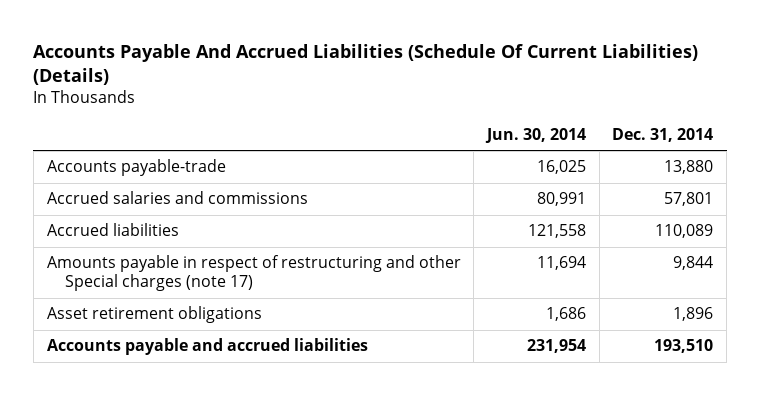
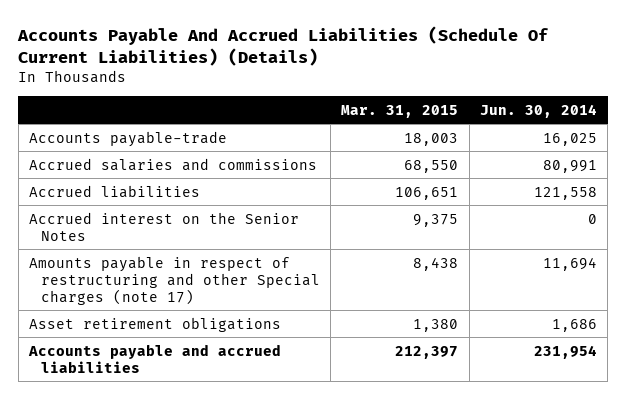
[612,128,714,143] Dec. 31, 2014 -> none
none -> [341,104,459,118] Mar. 31, 2015
none -> [29,211,300,241] Accrued interest on the Senior Notes

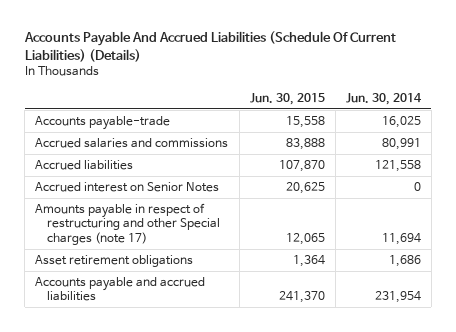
[341,104,459,118] Mar. 31, 2015 -> none
none -> [249,92,325,105] Jun. 30, 2015
[29,211,300,241] Accrued interest on the Senior Notes -> [35,182,220,193] Accrued interest on Senior Notes

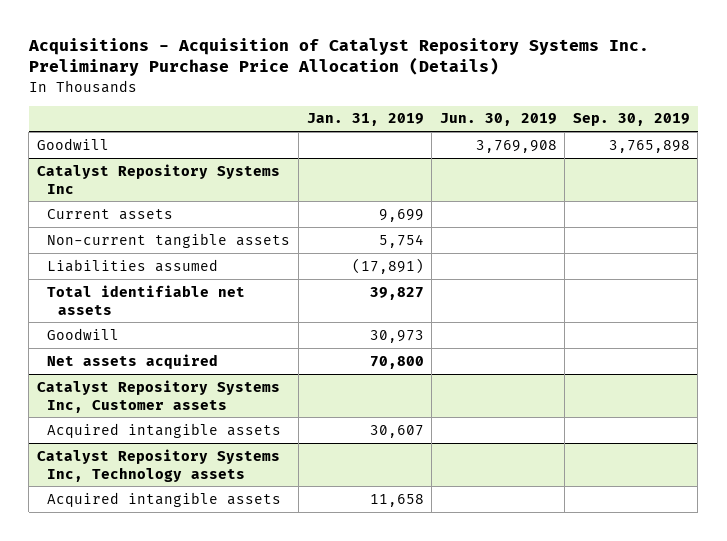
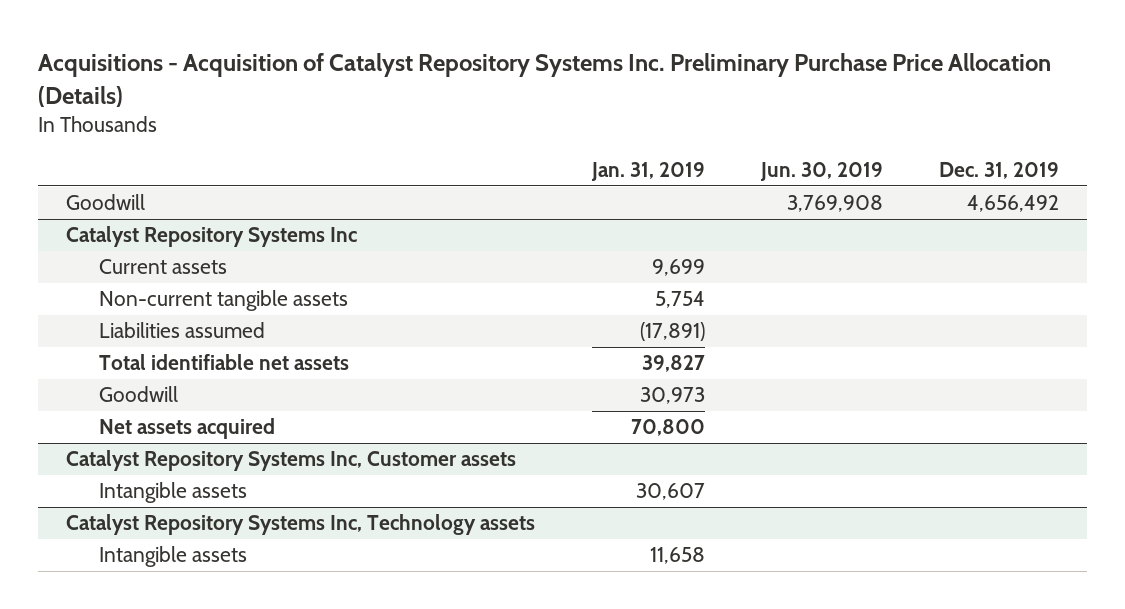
[572,113,690,127] Sep. 30, 2019 -> none
none -> [938,161,1059,179] Dec. 31, 2019
[47,422,282,438] Acquired intangible assets -> [98,482,247,504] Intangible assets
[47,491,282,507] Acquired intangible assets -> [98,546,247,568] Intangible assets

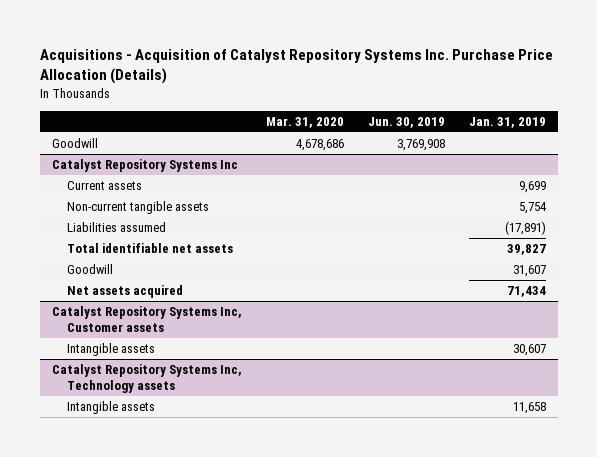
[38,53,1052,107] Acquisitions - Acquisition of Catalyst Repository Systems Inc. Preliminary Purchase Price Allocation (Details) -> [39,48,553,85] Acquisitions - Acquisition of Catalyst Repository Systems Inc. Purchase Price Allocation (Details)
[938,161,1059,179] Dec. 31, 2019 -> none
none -> [265,116,344,128] Mar. 31, 2020
[639,387,705,405] 30,973 -> [512,265,546,278] 31,607
[630,419,705,437] 70,800 -> [506,286,546,298] 71,434

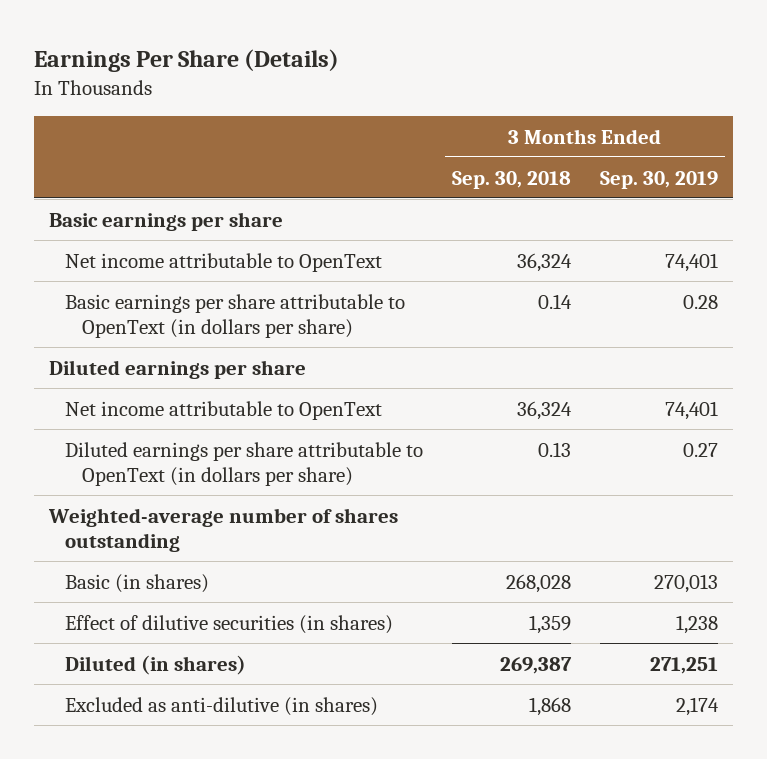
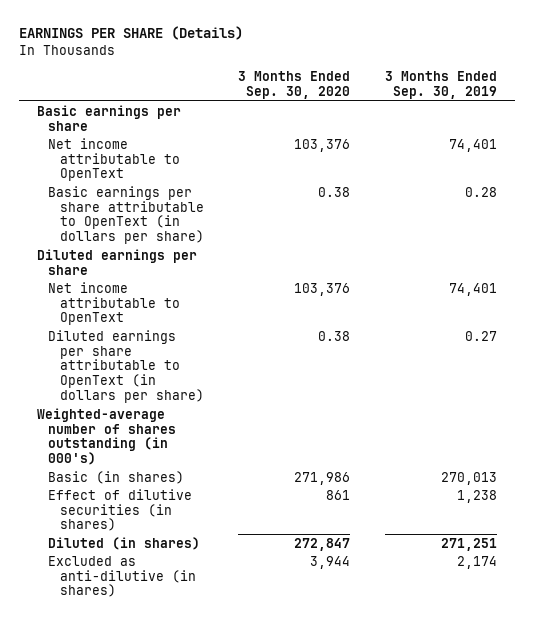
[34,48,340,72] Earnings Per Share (Details) -> [19,26,244,41] EARNINGS PER SHARE (Details)
[452,170,572,189] Sep. 30, 2018 -> none
none -> [238,71,351,99] 3 Months Ended Sep. 30, 2020
[47,507,398,552] Weighted-average number of shares outstanding -> [36,407,177,466] Weighted-average number of shares outstanding (in 000's)

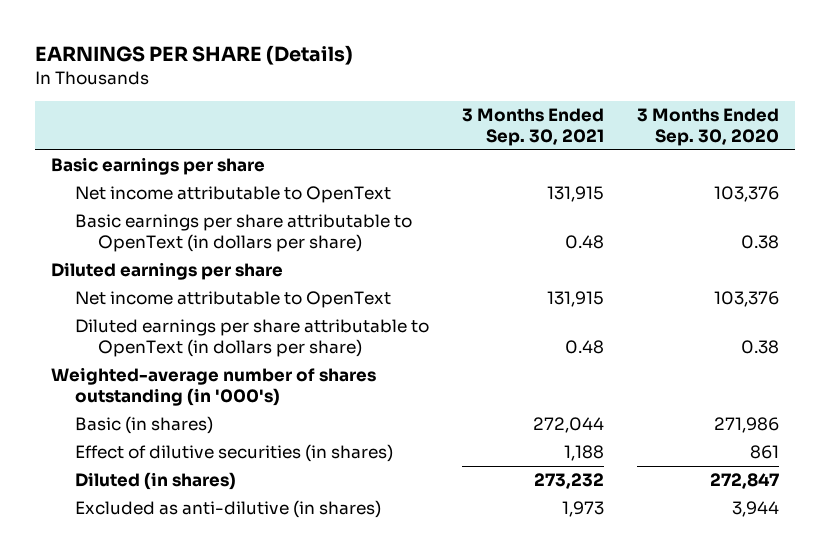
[385,71,498,99] 3 Months Ended Sep. 30, 2019 -> none
none -> [461,107,604,147] 3 Months Ended Sep. 30, 2021
[36,407,177,466] Weighted-average number of shares outstanding (in 000's) -> [50,367,376,407] Weighted-average number of shares outstanding (in '000's)

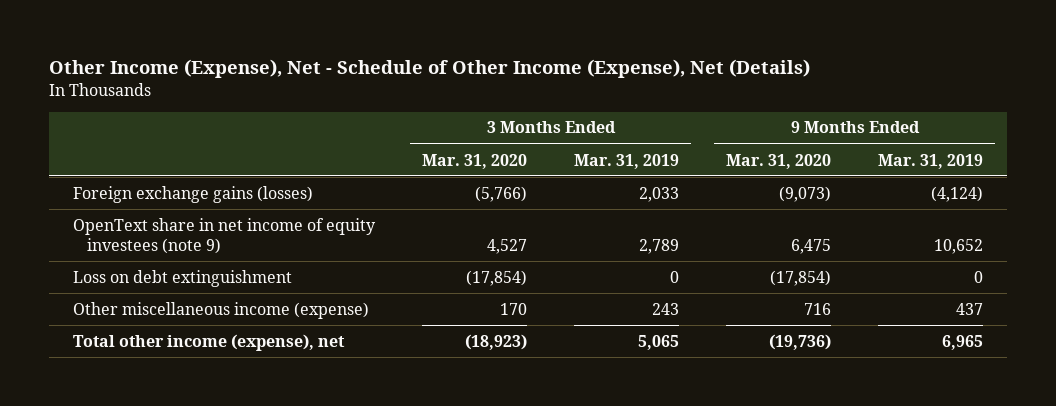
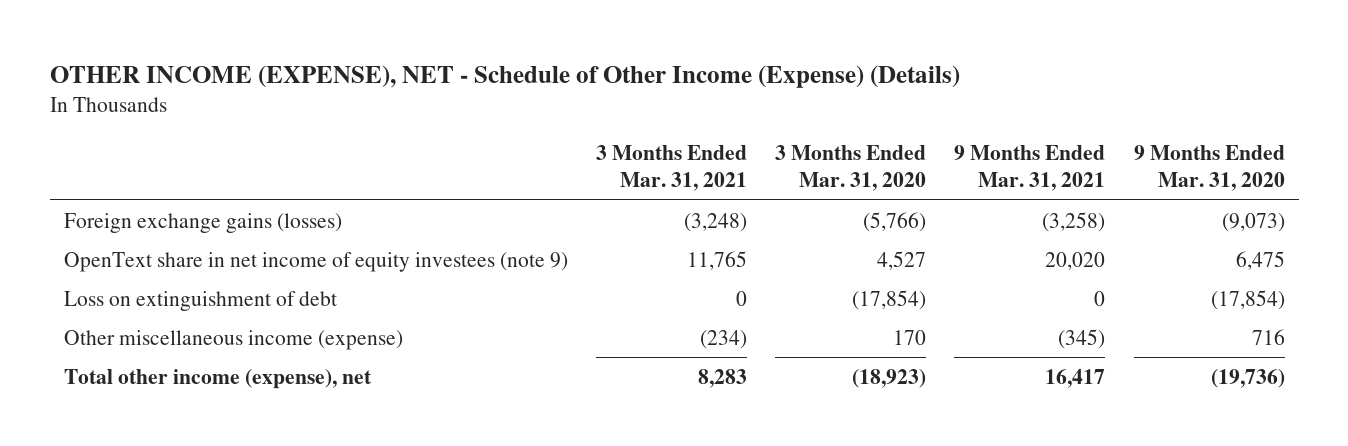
[49,59,811,79] Other Income (Expense), Net - Schedule of Other Income (Expense), Net (Details) -> [49,65,960,89] OTHER INCOME (EXPENSE), NET - Schedule of Other Income (Expense) (Details)
[574,153,680,169] Mar. 31, 2019 -> none
[878,153,984,169] Mar. 31, 2019 -> none
none -> [595,145,747,191] 3 Months Ended Mar. 31, 2021
none -> [954,145,1106,191] 9 Months Ended Mar. 31, 2021
[72,269,292,287] Loss on debt extinguishment -> [63,290,337,311] Loss on extinguishment of debt

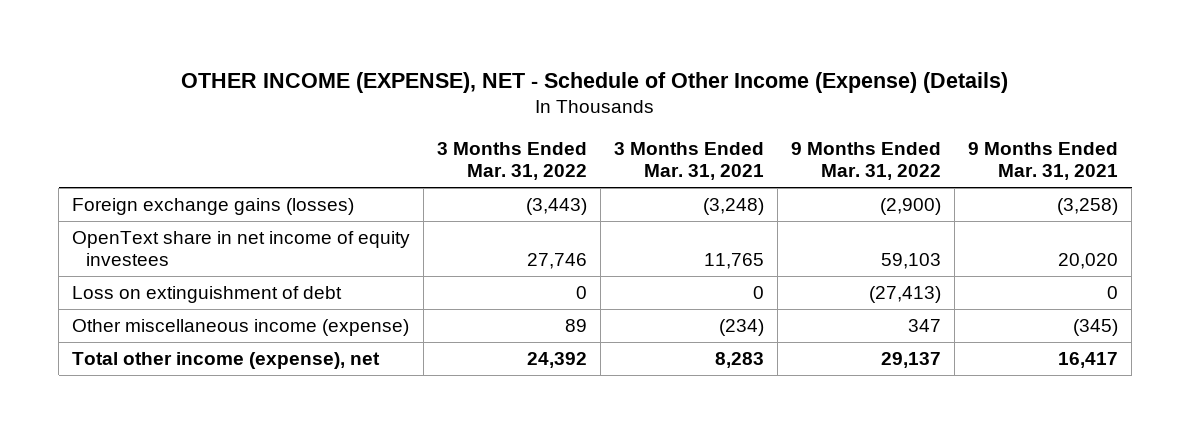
[775,145,927,191] 3 Months Ended Mar. 31, 2020 -> none
[1133,145,1285,191] 9 Months Ended Mar. 31, 2020 -> none
none -> [437,142,588,181] 3 Months Ended Mar. 31, 2022
none -> [791,142,942,181] 9 Months Ended Mar. 31, 2022
[63,251,568,272] OpenText share in net income of equity investees (note 9) -> [72,230,411,267] OpenText share in net income of equity investees

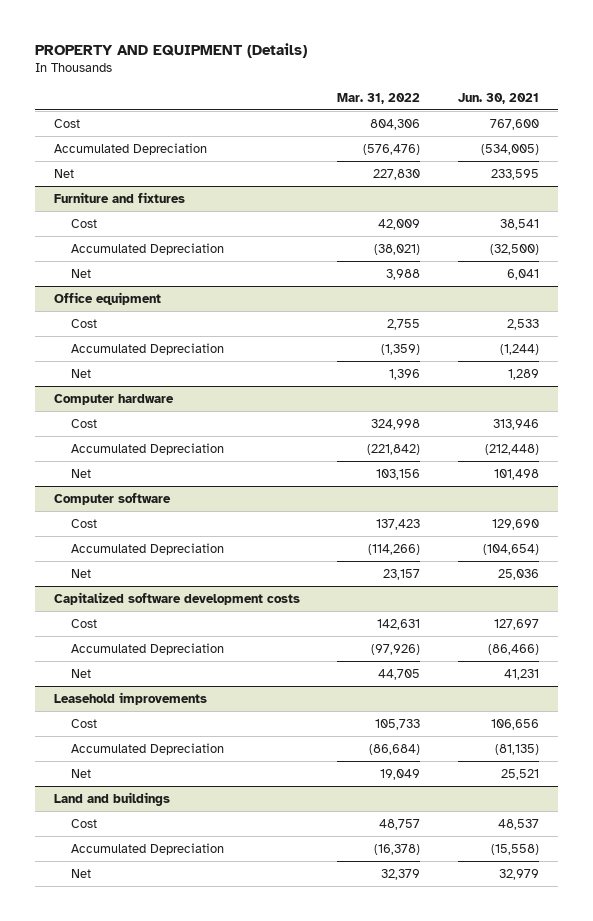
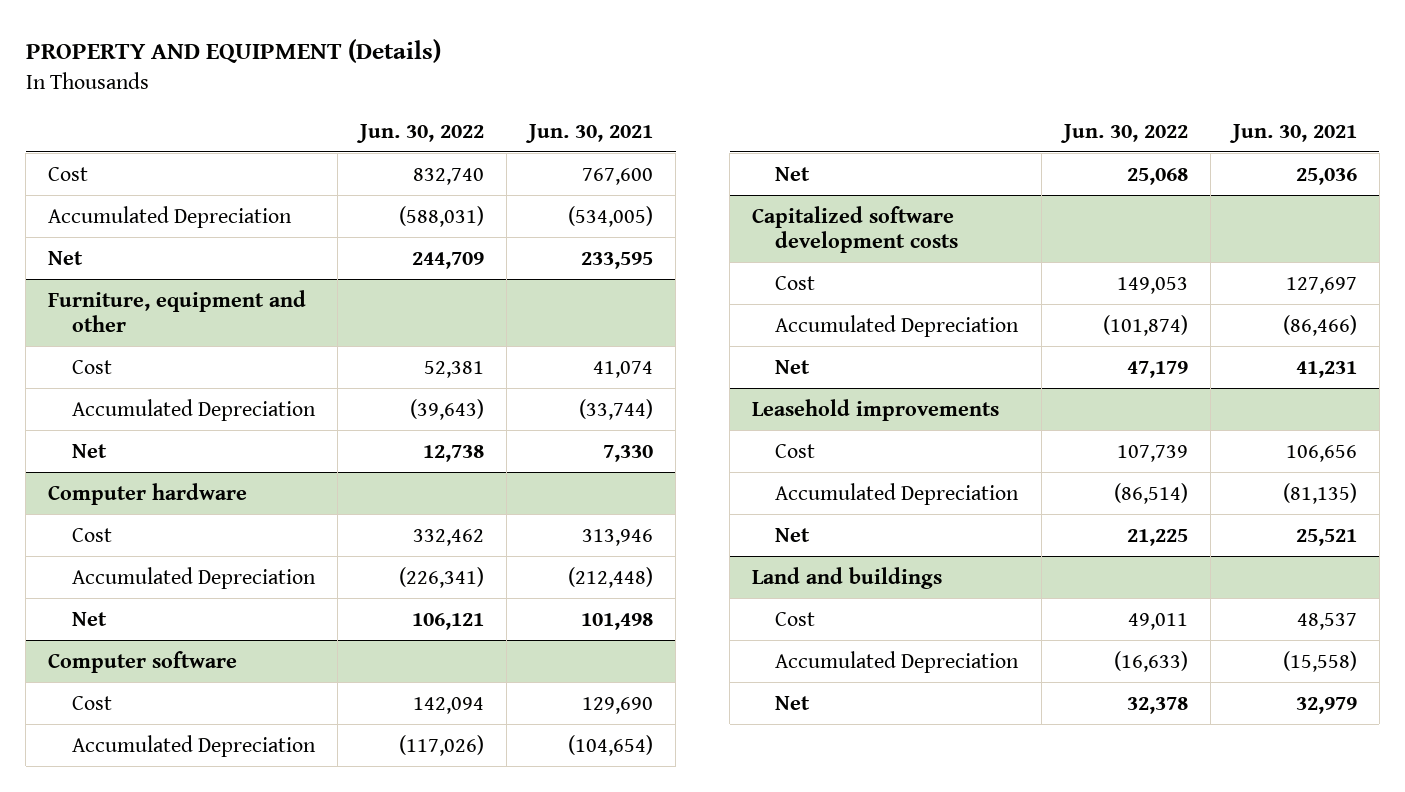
[337,92,421,104] Mar. 31, 2022 -> none
none -> [355,123,484,143] Jun. 30, 2022
[53,291,161,305] Office equipment -> none
[71,318,98,328] Cost -> none
[71,342,225,355] Accumulated Depreciation -> none
[71,368,92,378] Net -> none
[53,191,185,203] Furniture and fixtures -> [48,289,307,333] Furniture, equipment and other
[500,218,540,230] 38,541 -> [593,360,654,378] 41,074
[490,243,540,255] (32,500) -> [579,398,654,420] (33,744)
[507,268,540,280] 6,041 -> [603,444,654,462] 7,330

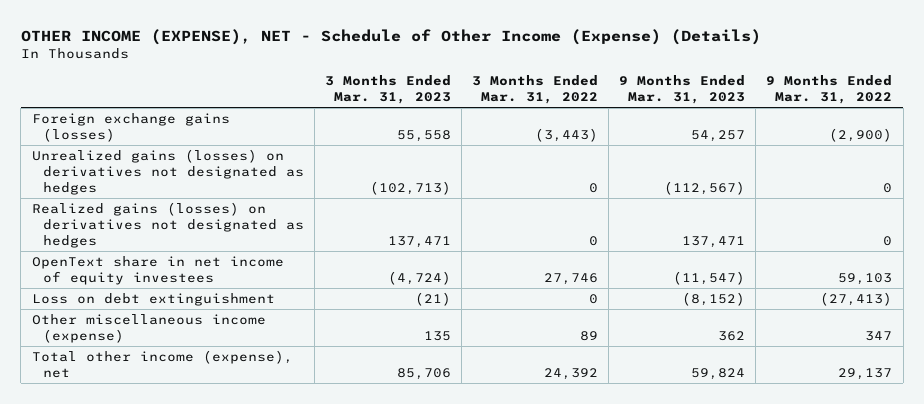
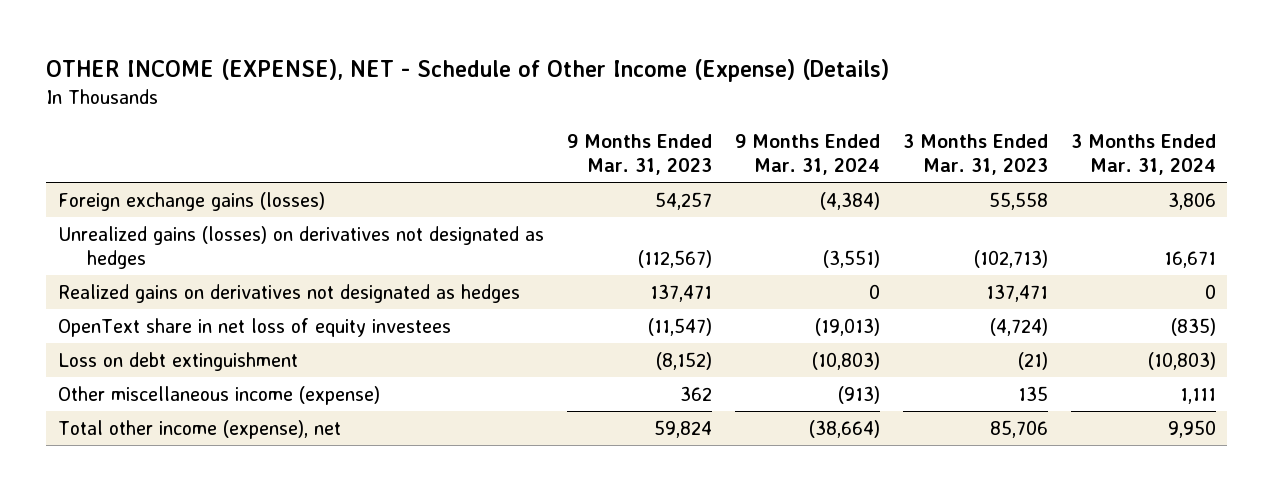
[472,75,599,104] 3 Months Ended Mar. 31, 2022 -> none
[766,75,893,104] 9 Months Ended Mar. 31, 2022 -> none
none -> [734,133,880,175] 9 Months Ended Mar. 31, 2024
none -> [1070,133,1216,175] 3 Months Ended Mar. 31, 2024
[31,202,305,248] Realized gains (losses) on derivatives not designated as hedges -> [57,283,520,303] Realized gains on derivatives not designated as hedges
[31,256,284,285] OpenText share in net income of equity investees -> [57,317,451,337] OpenText share in net loss of equity investees

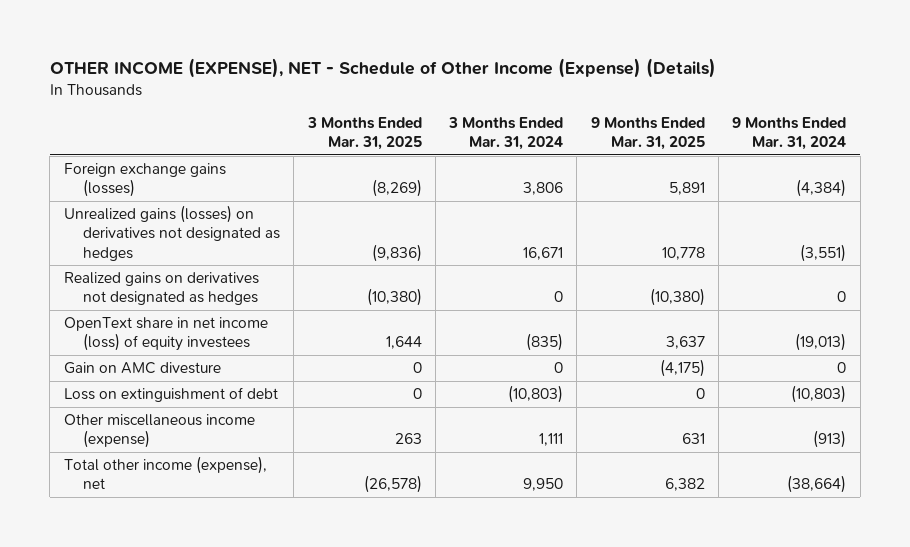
[566,133,712,175] 9 Months Ended Mar. 31, 2023 -> none
[902,133,1048,175] 3 Months Ended Mar. 31, 2023 -> none
none -> [306,117,422,151] 3 Months Ended Mar. 31, 2025
none -> [590,117,705,151] 9 Months Ended Mar. 31, 2025
[57,317,451,337] OpenText share in net loss of equity investees -> [63,317,268,352] OpenText share in net income (loss) of equity investees
none -> [63,362,221,375] Gain on AMC divesture
[57,351,298,371] Loss on debt extinguishment -> [63,387,278,403] Loss on extinguishment of debt

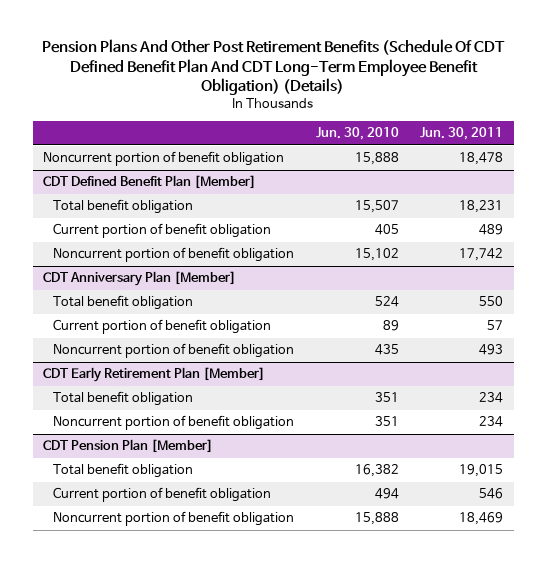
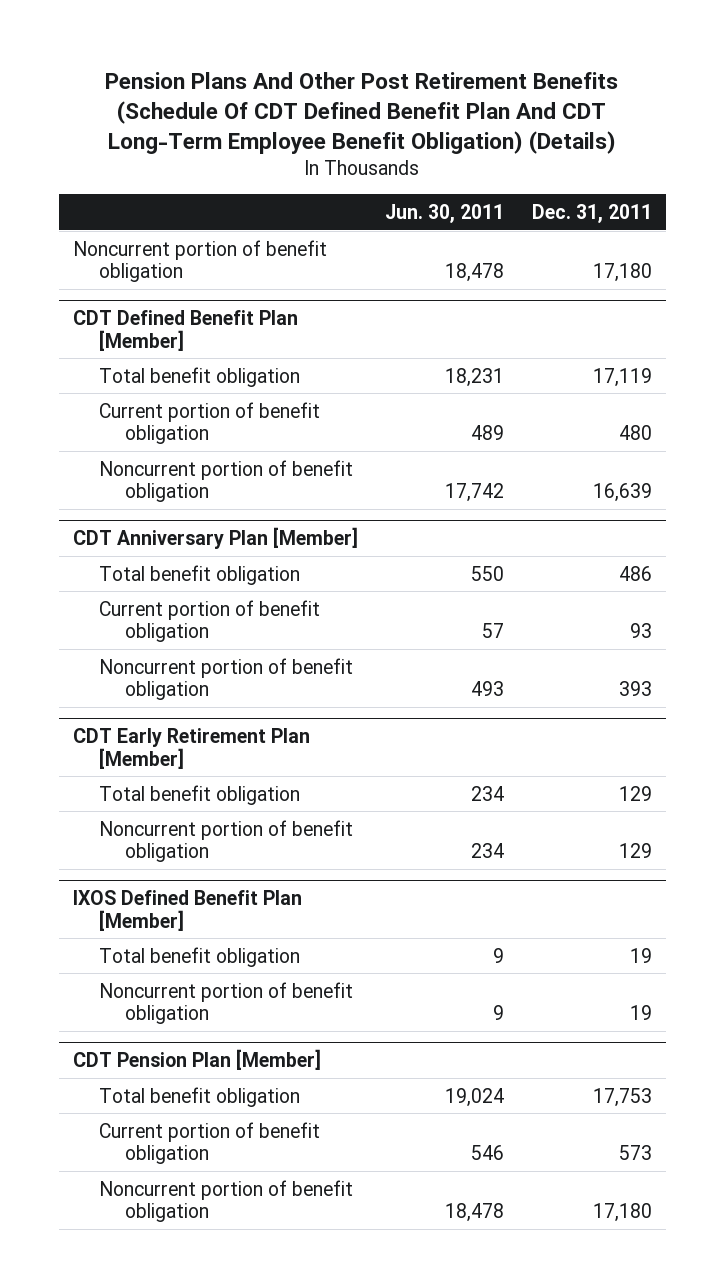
[315,127,399,141] Jun. 30, 2010 -> none
none -> [532,203,653,223] Dec. 31, 2011
none -> [72,889,302,931] IXOS Defined Benefit Plan [Member]
none -> [98,946,300,967] Total benefit obligation
none -> [98,981,353,1025] Noncurrent portion of benefit obligation
[459,464,504,478] 19,015 -> [445,1087,505,1107] 19,024
[459,512,504,526] 18,469 -> [445,1203,505,1223] 18,478

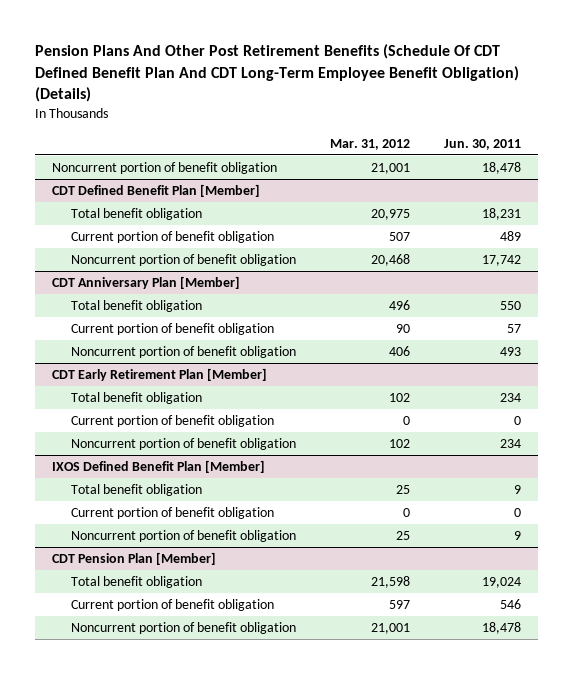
[532,203,653,223] Dec. 31, 2011 -> none
none -> [329,138,410,150] Mar. 31, 2012
none -> [70,415,274,428] Current portion of benefit obligation
none -> [70,507,274,520] Current portion of benefit obligation

